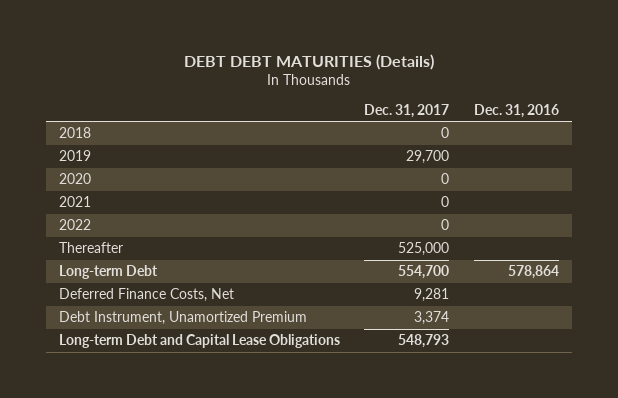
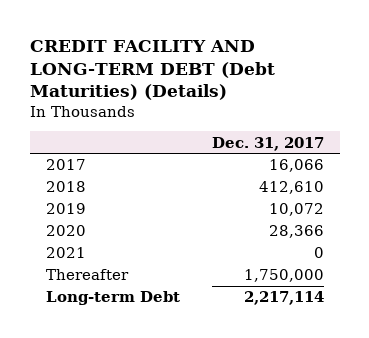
[183,53,434,70] DEBT DEBT MATURITIES (Details) -> [29,40,275,101] CREDIT FACILITY AND LONG-TERM DEBT (Debt Maturities) (Details)
[474,103,560,118] Dec. 31, 2016 -> none
none -> [45,159,86,171] 2017
[441,127,450,139] 0 -> [258,181,324,195] 412,610
[406,150,450,165] 29,700 -> [268,203,324,217] 10,072
[441,173,450,185] 0 -> [268,225,324,239] 28,366
[58,219,91,231] 2022 -> none
[58,288,234,303] Deferred Finance Costs, Net -> none
[58,311,307,326] Debt Instrument, Unamortized Premium -> none
[58,334,340,349] Long-term Debt and Capital Lease Obligations -> none
[398,242,450,257] 525,000 -> [243,269,324,283] 1,750,000
[398,265,450,280] 554,700 -> [243,291,324,306] 2,217,114

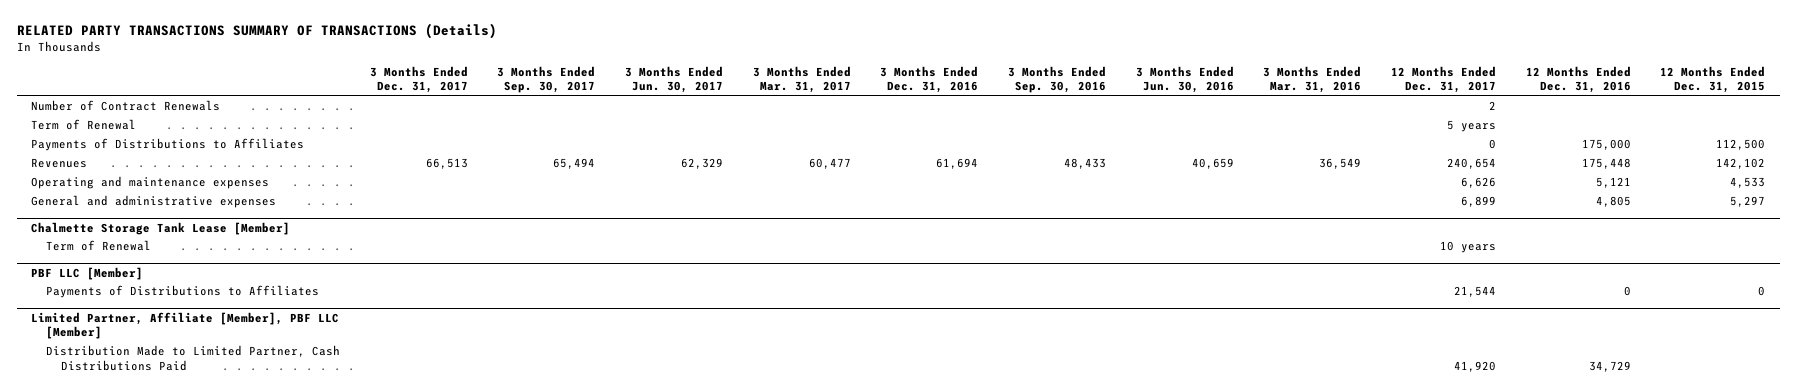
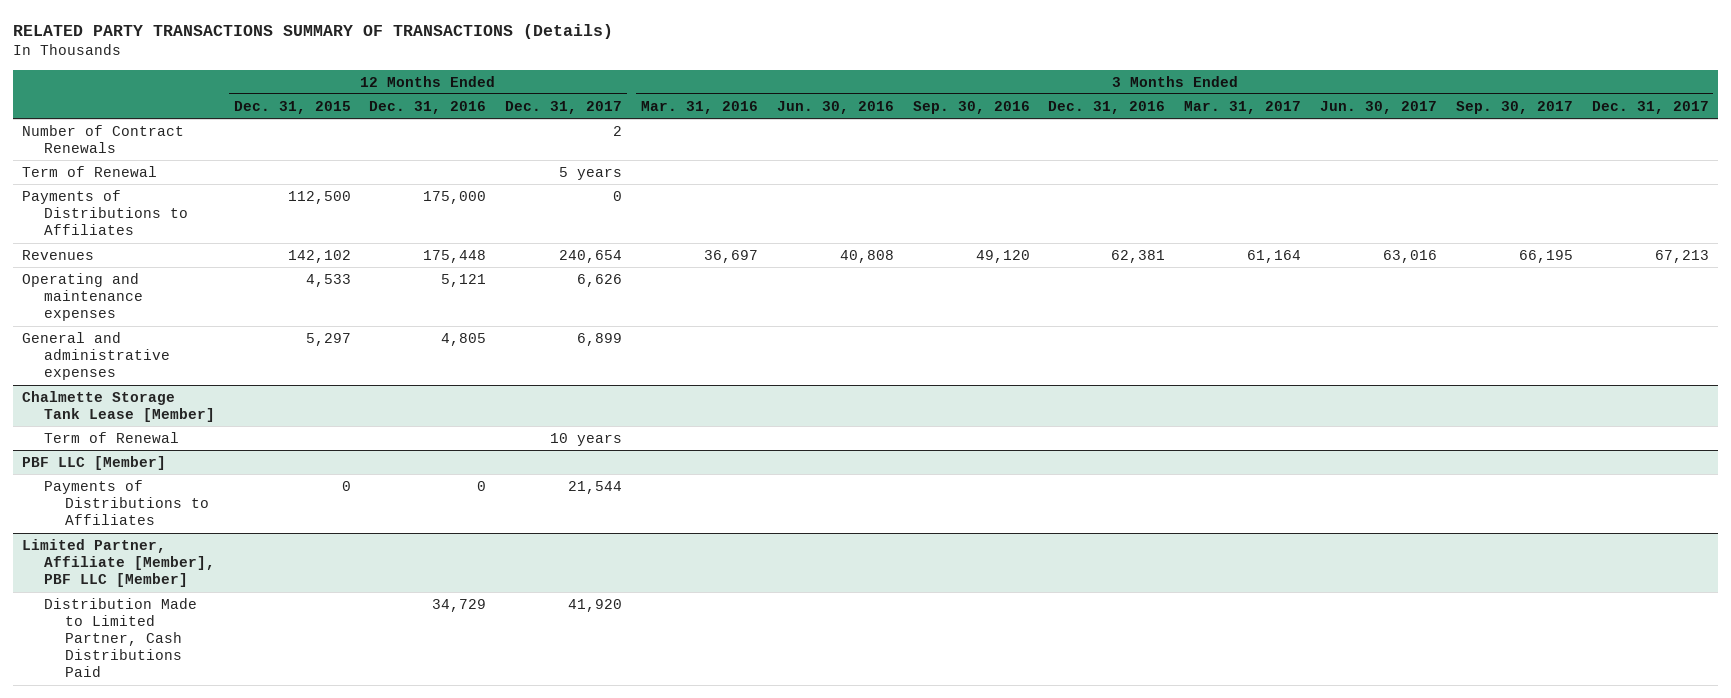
[425,158,468,170] 66,513 -> [1654,250,1709,264] 67,213
[553,158,596,170] 65,494 -> [1518,250,1573,264] 66,195
[681,158,724,170] 62,329 -> [1382,250,1437,264] 63,016
[808,158,851,170] 60,477 -> [1247,250,1302,264] 61,164
[936,158,979,170] 61,694 -> [1111,250,1166,264] 62,381
[1064,158,1107,170] 48,433 -> [975,250,1030,264] 49,120
[1191,158,1234,170] 40,659 -> [839,250,894,264] 40,808
[1319,158,1362,170] 36,549 -> [704,250,759,264] 36,697

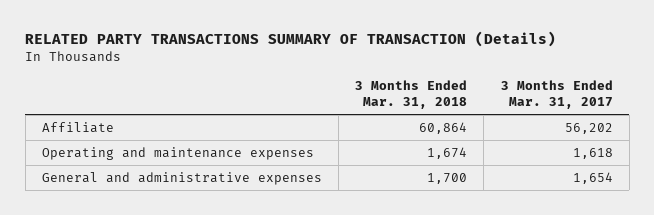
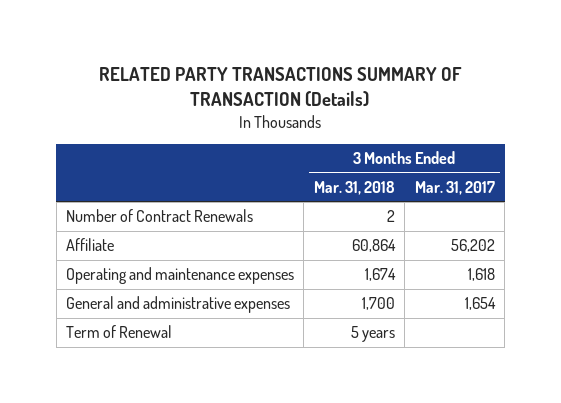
none -> [66,209,254,223] Number of Contract Renewals
none -> [66,325,173,339] Term of Renewal

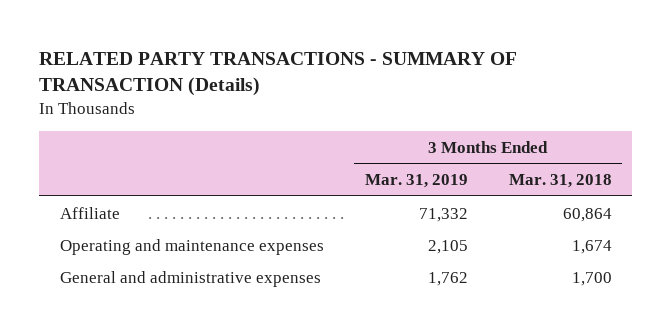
[99,67,463,108] RELATED PARTY TRANSACTIONS SUMMARY OF TRANSACTION (Details) -> [39,52,518,97] RELATED PARTY TRANSACTIONS - SUMMARY OF TRANSACTION (Details)
[414,180,495,195] Mar. 31, 2017 -> none
none -> [364,173,468,188] Mar. 31, 2019
[66,209,254,223] Number of Contract Renewals -> none
[66,325,173,339] Term of Renewal -> none

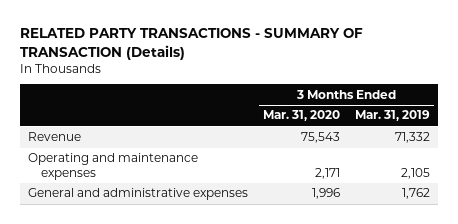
[508,173,612,188] Mar. 31, 2018 -> none
none -> [263,110,341,122] Mar. 31, 2020
[59,206,120,219] Affiliate -> [27,132,81,142] Revenue

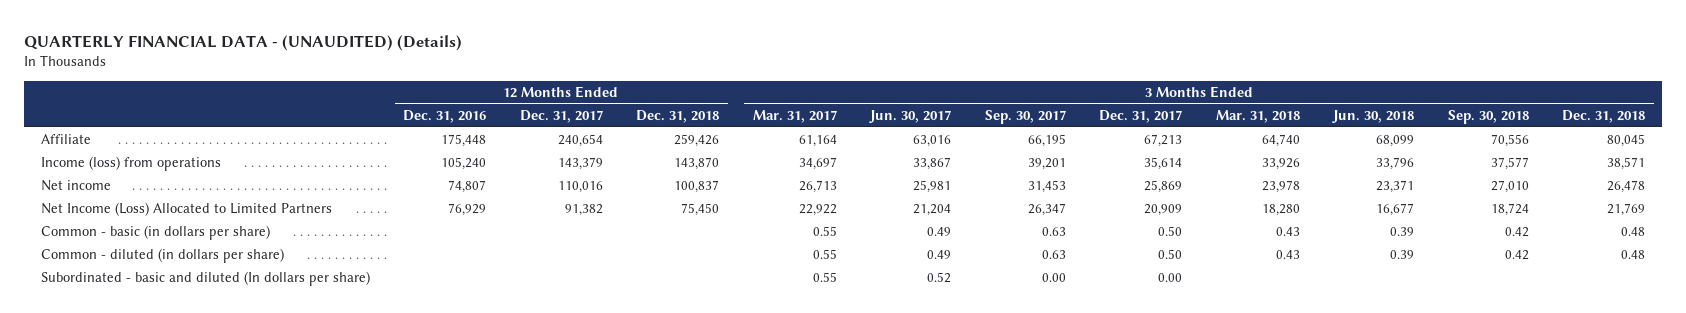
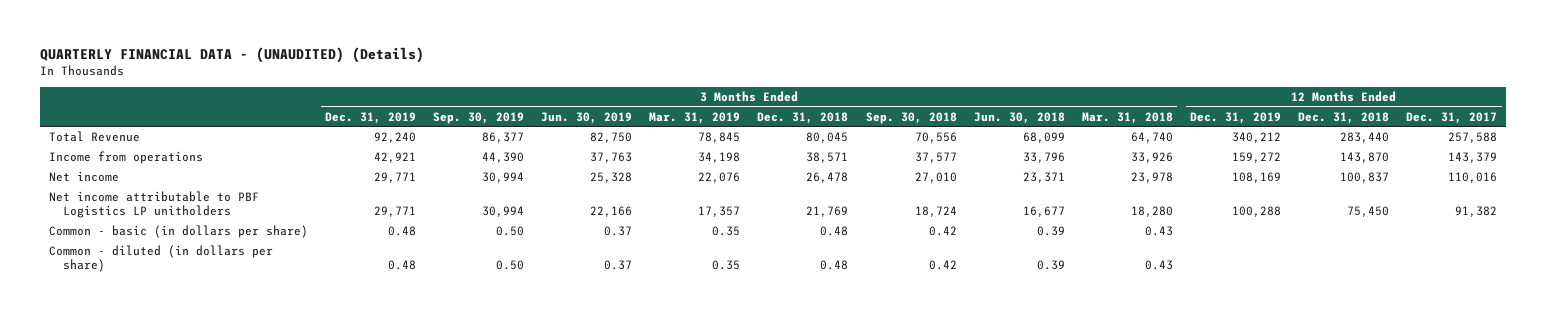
[403,109,487,123] Dec. 31, 2016 -> none
[752,109,837,123] Mar. 31, 2017 -> none
[869,109,952,123] Jun. 30, 2017 -> none
[984,109,1066,124] Sep. 30, 2017 -> none
[1099,109,1183,123] Dec. 31, 2017 -> none
none -> [324,111,416,124] Dec. 31, 2019
none -> [432,111,524,124] Sep. 30, 2019
none -> [541,111,633,124] Jun. 30, 2019
none -> [649,111,741,124] Mar. 31, 2019
none -> [1189,111,1281,124] Dec. 31, 2019
[40,134,91,145] Affiliate -> none
none -> [48,131,140,143] Total Revenue
[40,156,221,172] Income (loss) from operations -> [48,151,203,165] Income from operations
[40,202,332,217] Net Income (Loss) Allocated to Limited Partners -> [48,191,259,219] Net income attributable to PBF Logistics LP unitholders
[40,271,370,287] Subordinated - basic and diluted (In dollars per share) -> none

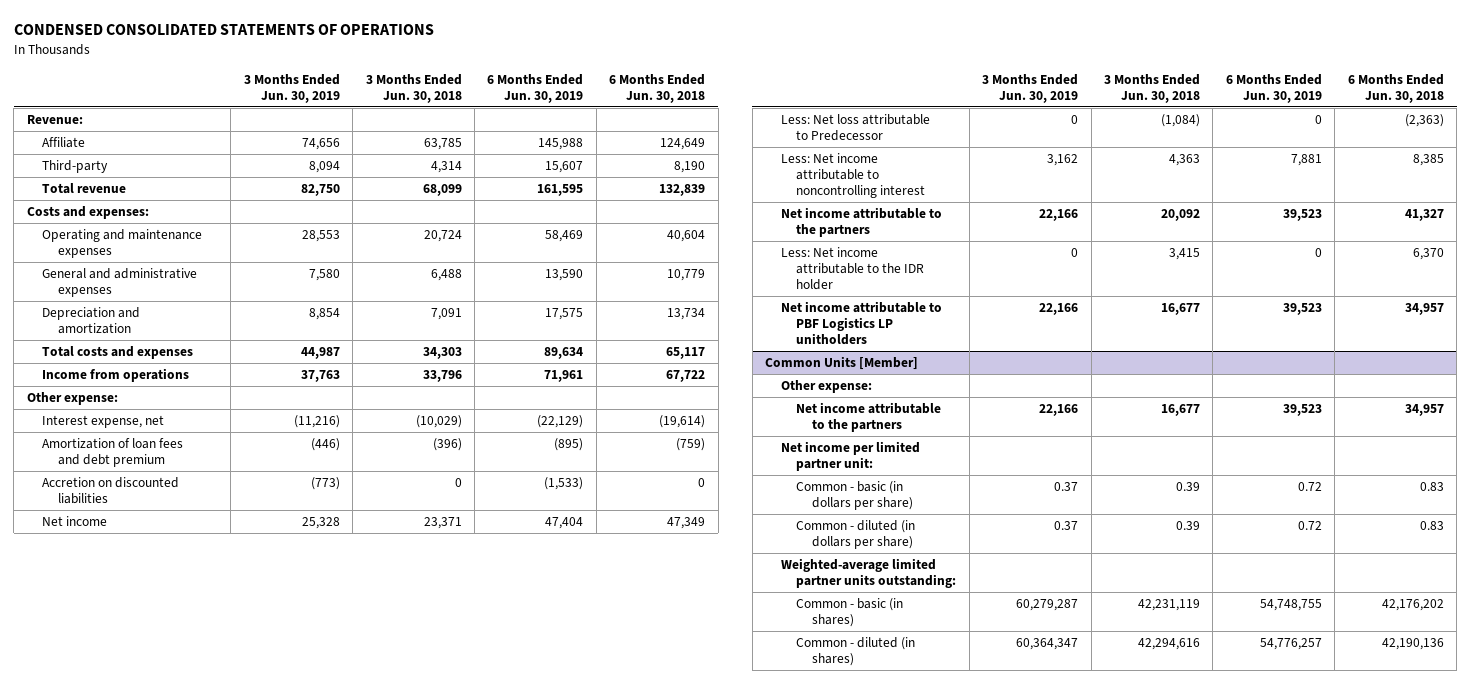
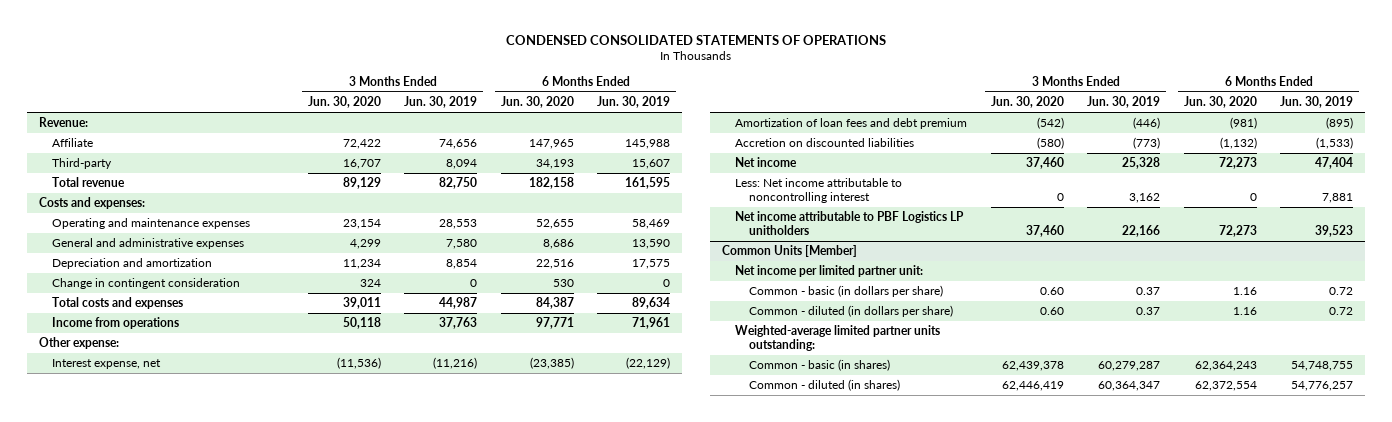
[365,73,462,103] 3 Months Ended Jun. 30, 2018 -> none
[609,73,706,103] 6 Months Ended Jun. 30, 2018 -> none
none -> [307,96,381,109] Jun. 30, 2020
none -> [500,96,574,109] Jun. 30, 2020
none -> [52,278,241,290] Change in contingent consideration
[780,114,930,142] Less: Net loss attributable to Predecessor -> none
[780,207,942,238] Net income attributable to the partners -> none
[780,247,925,291] Less: Net income attributable to the IDR holder -> none
[780,380,872,394] Other expense: -> none
[796,402,942,433] Net income attributable to the partners -> none

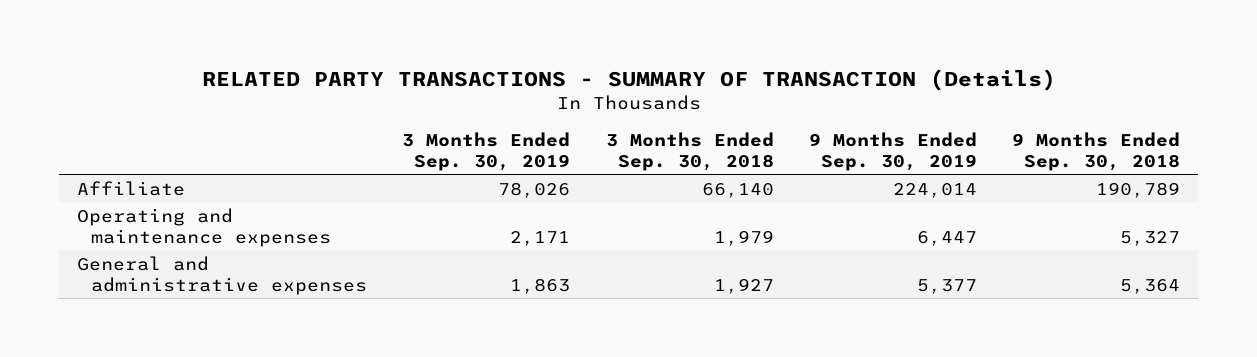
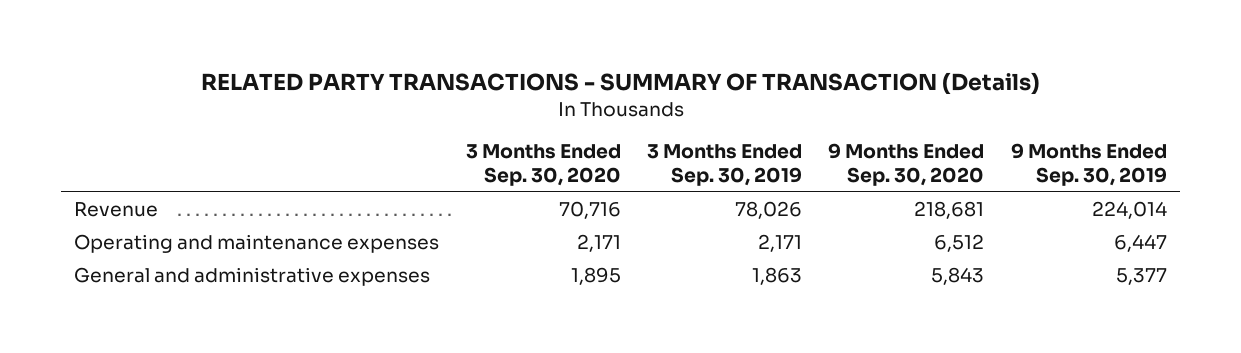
[605,131,774,171] 3 Months Ended Sep. 30, 2018 -> none
[1012,131,1181,171] 9 Months Ended Sep. 30, 2018 -> none
none -> [465,144,621,187] 3 Months Ended Sep. 30, 2020
none -> [828,143,985,187] 9 Months Ended Sep. 30, 2020
[76,180,185,196] Affiliate -> [74,202,159,218] Revenue

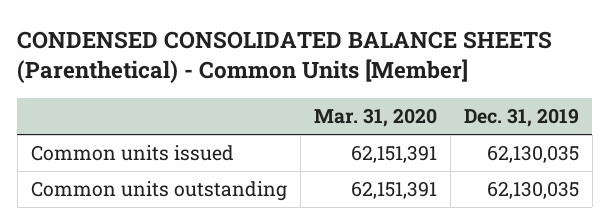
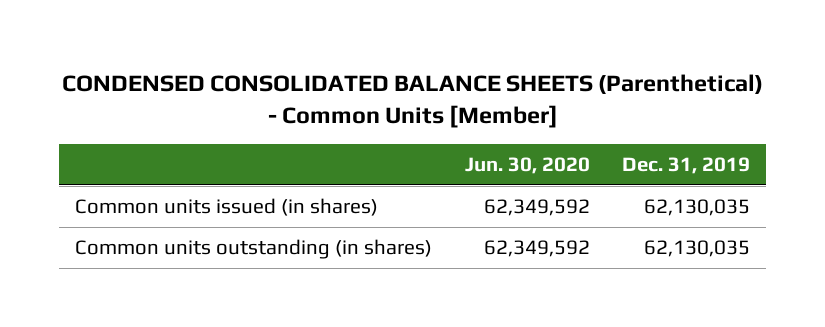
[313,108,437,128] Mar. 31, 2020 -> none
none -> [464,156,590,174] Jun. 30, 2020
[30,145,234,162] Common units issued -> [75,198,379,217] Common units issued (in shares)
[30,181,287,202] Common units outstanding -> [75,239,433,260] Common units outstanding (in shares)

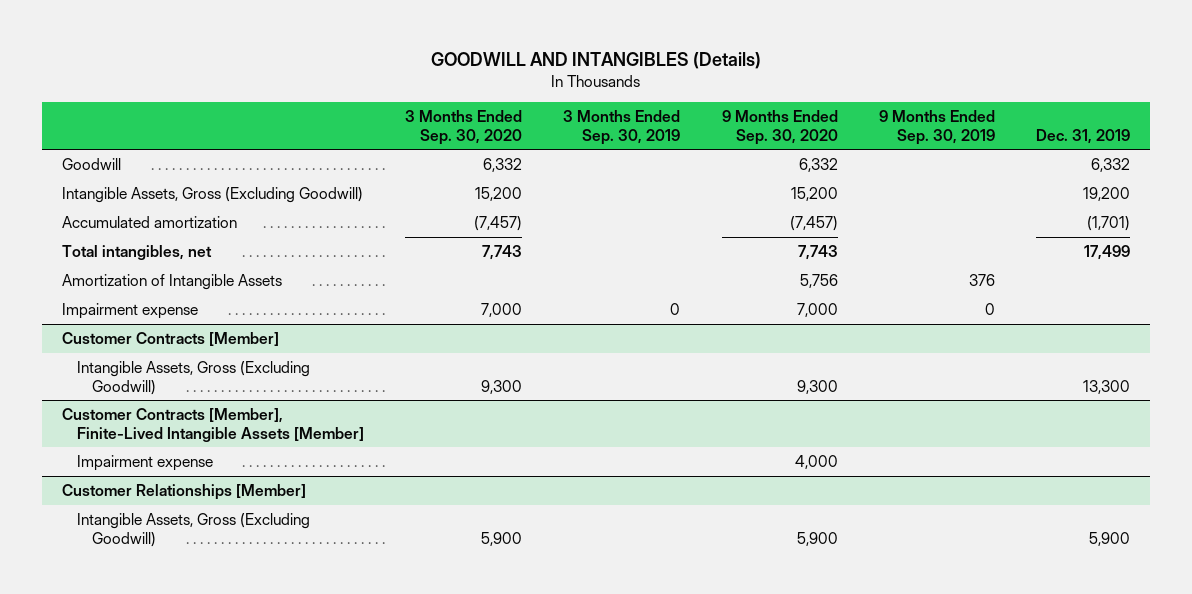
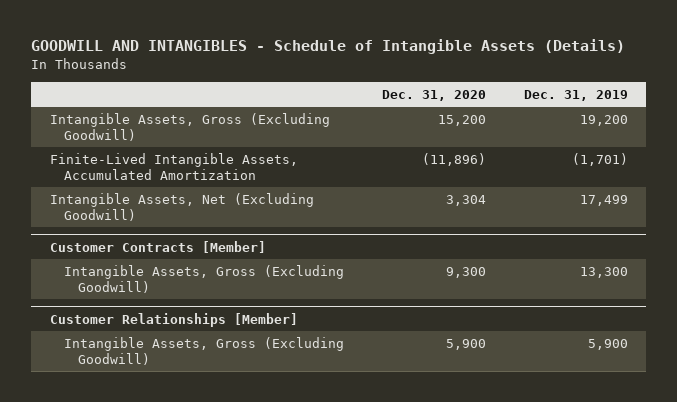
[431,51,762,69] GOODWILL AND INTANGIBLES (Details) -> [30,39,625,55] GOODWILL AND INTANGIBLES - Schedule of Intangible Assets (Details)
[405,110,523,145] 3 Months Ended Sep. 30, 2020 -> none
[563,110,681,145] 3 Months Ended Sep. 30, 2019 -> none
[721,110,838,145] 9 Months Ended Sep. 30, 2020 -> none
[878,110,995,145] 9 Months Ended Sep. 30, 2019 -> none
none -> [381,90,486,102] Dec. 31, 2020
[62,158,122,171] Goodwill -> none
[62,274,283,291] Amortization of Intangible Assets -> none
[62,303,199,320] Impairment expense -> none
[62,216,238,229] Accumulated amortization -> [49,152,298,180] Finite-Lived Intangible Assets, Accumulated Amortization
[62,245,213,261] Total intangibles, net -> [49,192,314,221] Intangible Assets, Net (Excluding Goodwill)
[62,408,365,442] Customer Contracts [Member], Finite-Lived Intangible Assets [Member] -> none
[77,455,214,472] Impairment expense -> none

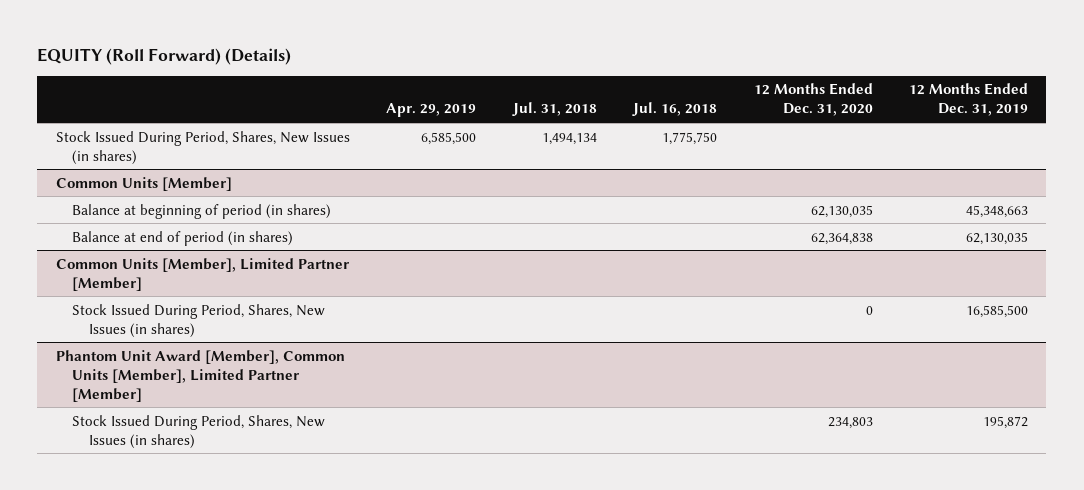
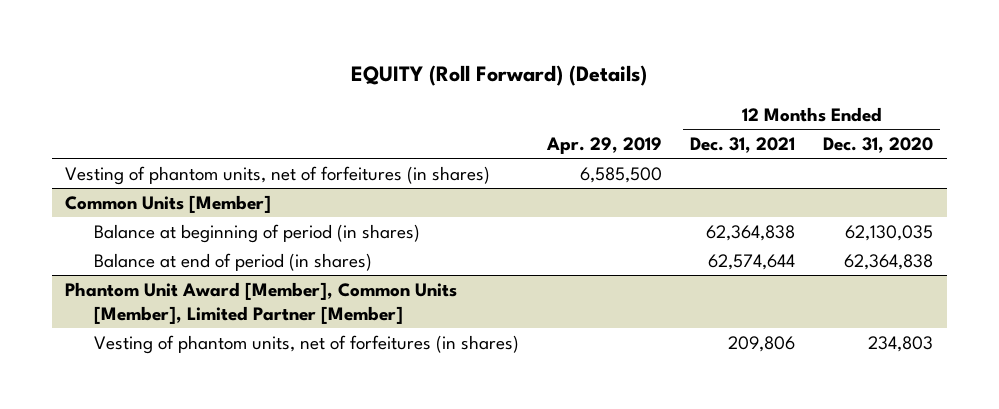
[511,102,597,117] Jul. 31, 2018 -> none
[632,102,718,117] Jul. 16, 2018 -> none
[909,83,1029,117] 12 Months Ended Dec. 31, 2019 -> none
none -> [690,137,796,154] Dec. 31, 2021
[55,130,350,165] Stock Issued During Period, Shares, New Issues (in shares) -> [65,165,491,185] Vesting of phantom units, net of forfeitures (in shares)
[55,257,349,291] Common Units [Member], Limited Partner [Member] -> none
[72,303,326,338] Stock Issued During Period, Shares, New Issues (in shares) -> none
[72,414,326,449] Stock Issued During Period, Shares, New Issues (in shares) -> [94,334,520,354] Vesting of phantom units, net of forfeitures (in shares)

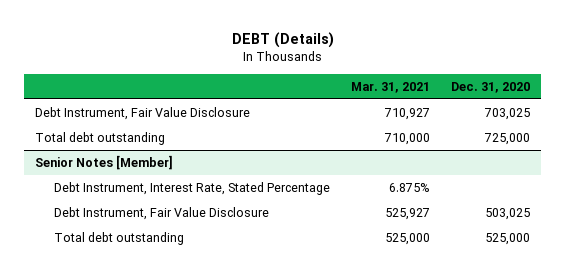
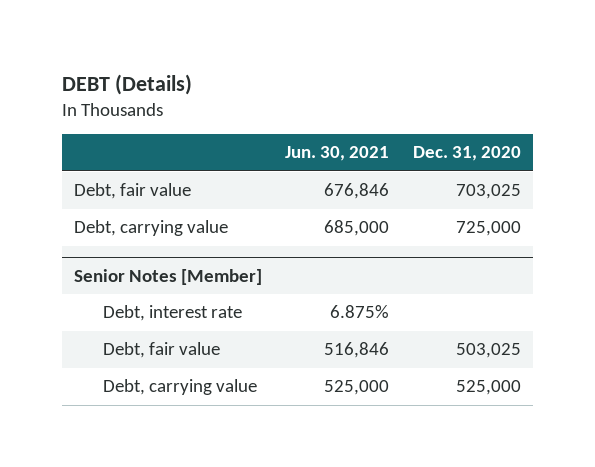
[350,81,430,93] Mar. 31, 2021 -> none
none -> [285,146,390,162] Jun. 30, 2021
[34,107,250,121] Debt Instrument, Fair Value Disclosure -> [73,183,191,200] Debt, fair value
[34,132,165,146] Total debt outstanding -> [73,220,228,237] Debt, carrying value
[53,182,330,196] Debt Instrument, Interest Rate, Stated Percentage -> [102,305,242,322] Debt, interest rate
[53,207,269,221] Debt Instrument, Fair Value Disclosure -> [102,342,220,359] Debt, fair value
[53,232,184,246] Total debt outstanding -> [102,379,257,396] Debt, carrying value

